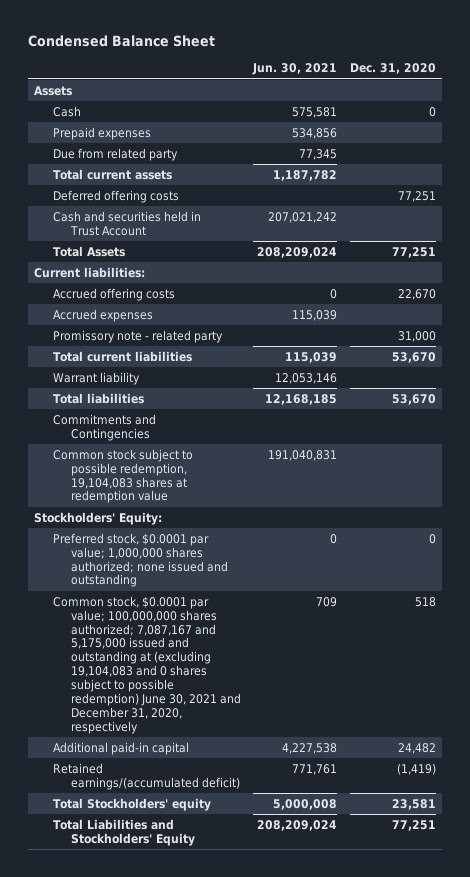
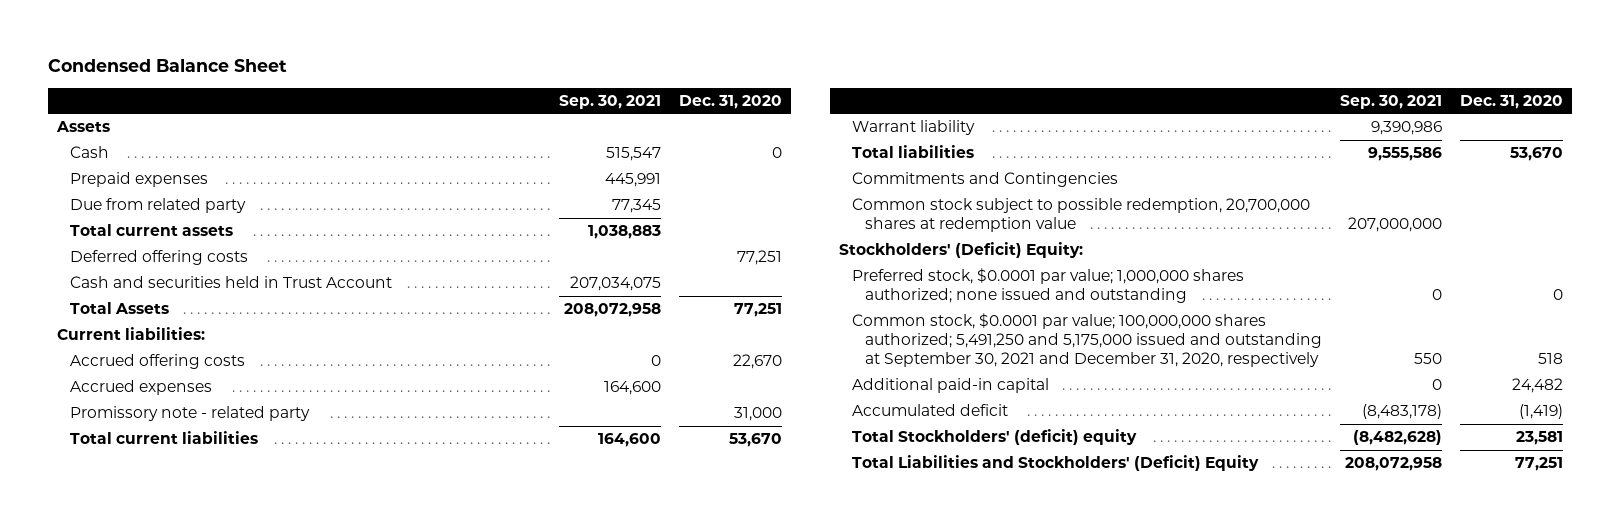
[252,63,338,76] Jun. 30, 2021 -> none
none -> [558,94,661,109] Sep. 30, 2021
[52,448,193,504] Common stock subject to possible redemption, 19,104,083 shares at redemption value -> [851,198,1310,233] Common stock subject to possible redemption, 20,700,000 shares at redemption value
[34,511,163,525] Stockholders' Equity: -> [838,242,1083,259] Stockholders' (Deficit) Equity:
[52,595,242,735] Common stock, $0.0001 par value; 100,000,000 shares authorized; 7,087,167 and 5,175,000 issued and outstanding at (excluding 19,104,083 and 0 shares subject to possible redemption) June 30, 2021 and December 31, 2020, respectively -> [851,313,1322,368] Common stock, $0.0001 par value; 100,000,000 shares authorized; 5,491,250 and 5,175,000 issued and outstanding at September 30, 2021 and December 31, 2020, respectively
[52,762,241,790] Retained earnings/(accumulated deficit) -> [851,404,1008,417] Accumulated deficit
[52,797,211,811] Total Stockholders' equity -> [851,429,1137,446] Total Stockholders' (deficit) equity
[52,818,196,846] Total Liabilities and Stockholders' Equity -> [851,455,1259,472] Total Liabilities and Stockholders' (Deficit) Equity

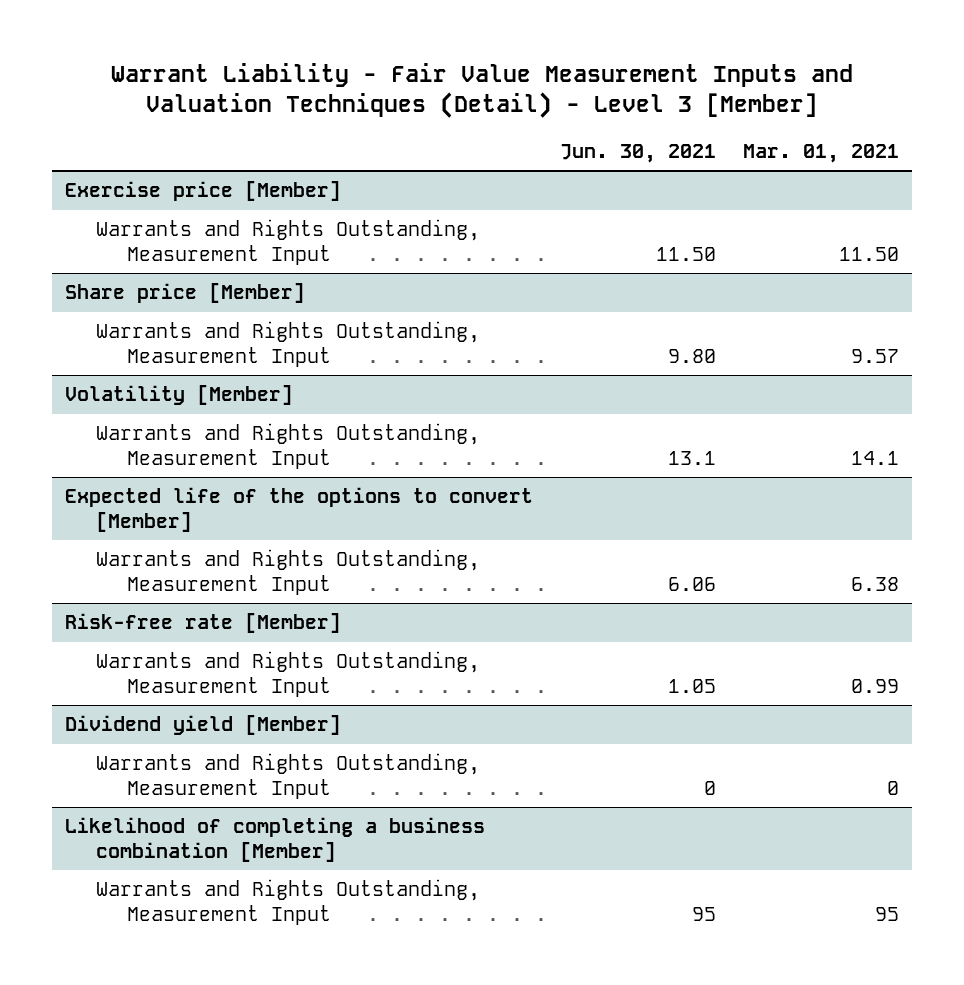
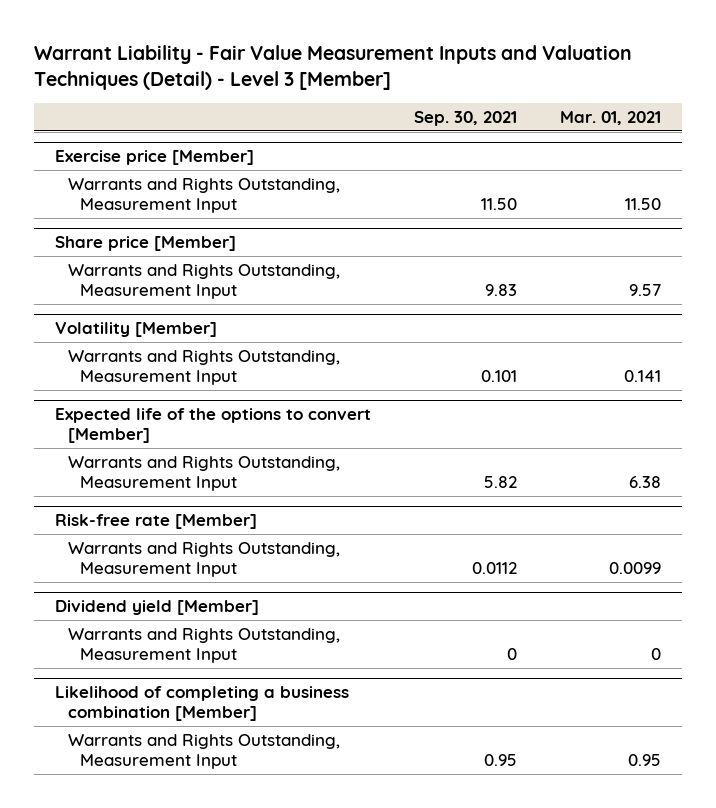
[560,143,717,163] Jun. 30, 2021 -> none
none -> [414,110,518,126] Sep. 30, 2021
[850,450,899,465] 14.1 -> [624,370,662,383] 0.141
[850,678,899,693] 0.99 -> [609,562,662,575] 0.0099
[874,906,899,921] 95 -> [628,754,662,767] 0.95

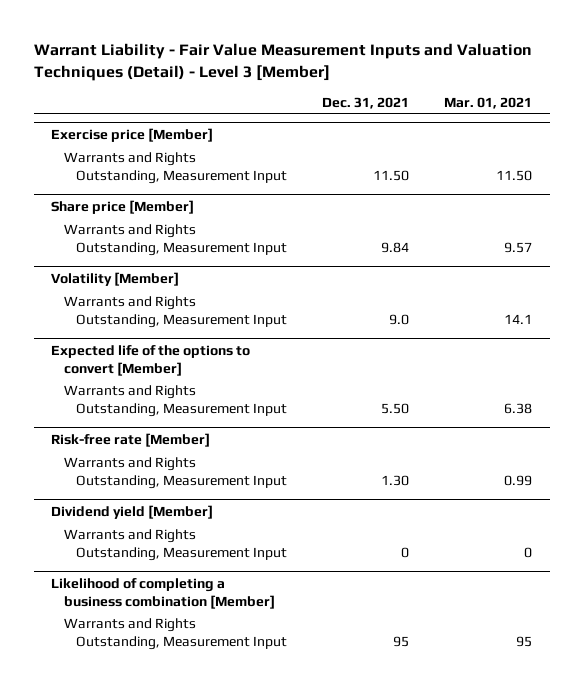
[414,110,518,126] Sep. 30, 2021 -> none
none -> [322,96,410,109] Dec. 31, 2021
[624,370,662,383] 0.141 -> [504,313,533,324] 14.1
[609,562,662,575] 0.0099 -> [504,474,533,486] 0.99
[628,754,662,767] 0.95 -> [516,635,533,647] 95

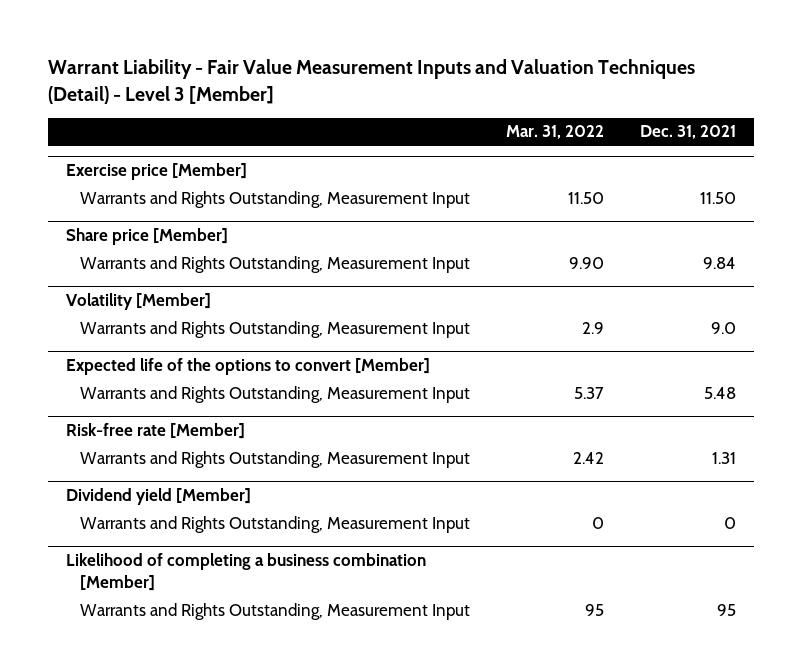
[444,96,533,109] Mar. 01, 2021 -> none
none -> [505,125,604,140] Mar. 31, 2022
[381,402,410,414] 5.50 -> [703,386,736,399] 5.48
[381,474,410,486] 1.30 -> [711,451,736,464] 1.31

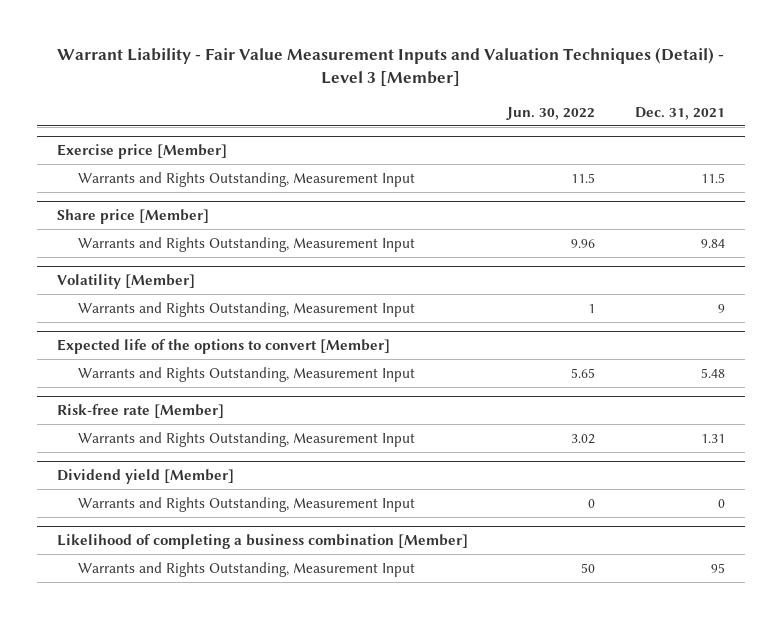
[505,125,604,140] Mar. 31, 2022 -> none
none -> [506,106,596,120] Jun. 30, 2022
[699,191,736,204] 11.50 -> [701,172,726,183] 11.5
[710,321,736,334] 9.0 -> [718,303,726,313] 9

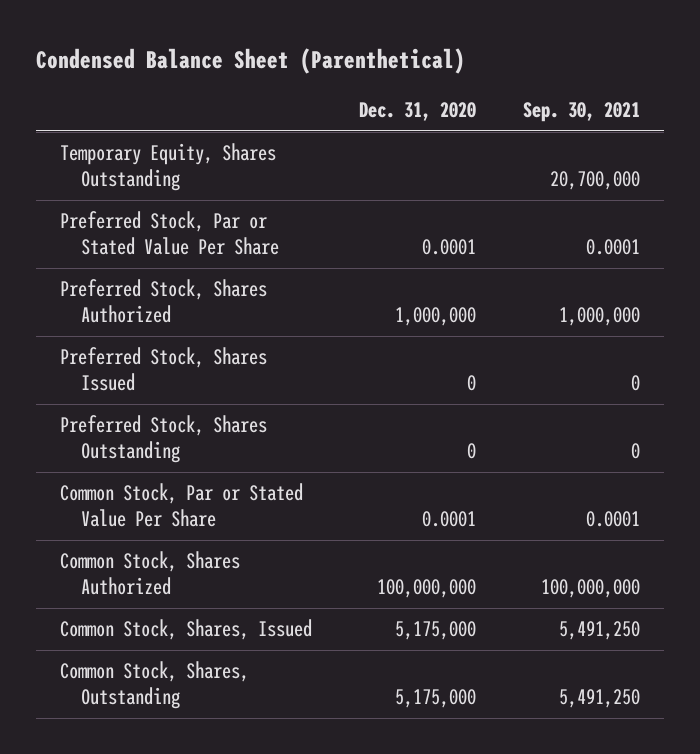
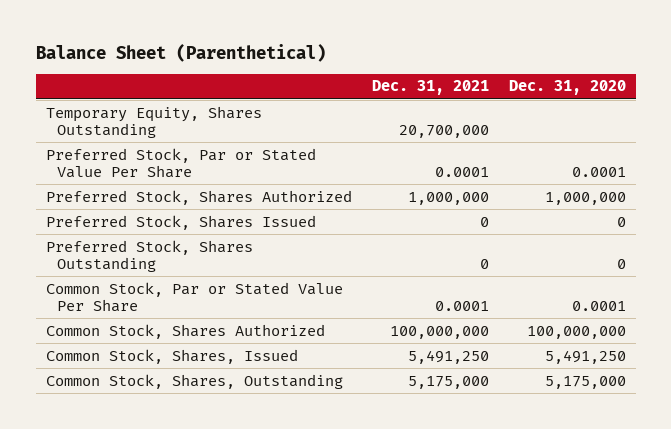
[36,48,466,75] Condensed Balance Sheet (Parenthetical) -> [35,43,326,62] Balance Sheet (Parenthetical)
[523,102,641,123] Sep. 30, 2021 -> none
none -> [371,80,489,96] Dec. 31, 2021
[394,621,476,641] 5,175,000 -> [544,349,626,364] 5,491,250

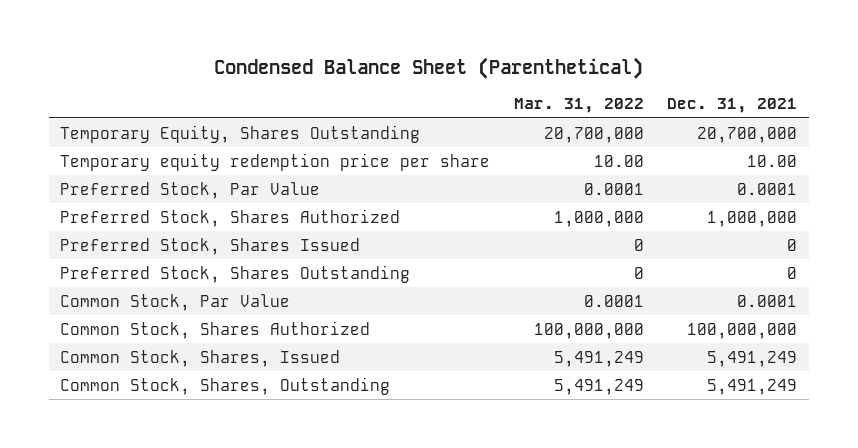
[35,43,326,62] Balance Sheet (Parenthetical) -> [213,56,643,79] Condensed Balance Sheet (Parenthetical)
[508,80,626,96] Dec. 31, 2020 -> none
none -> [513,98,644,114] Mar. 31, 2022
none -> [60,152,491,171] Temporary equity redemption price per share
[45,147,316,178] Preferred Stock, Par or Stated Value Per Share -> [60,181,321,199] Preferred Stock, Par Value
[45,281,343,312] Common Stock, Par or Stated Value Per Share -> [60,293,291,311] Common Stock, Par Value
[407,349,489,364] 5,491,250 -> [707,350,798,367] 5,491,249
[407,375,489,389] 5,175,000 -> [707,378,798,395] 5,491,249

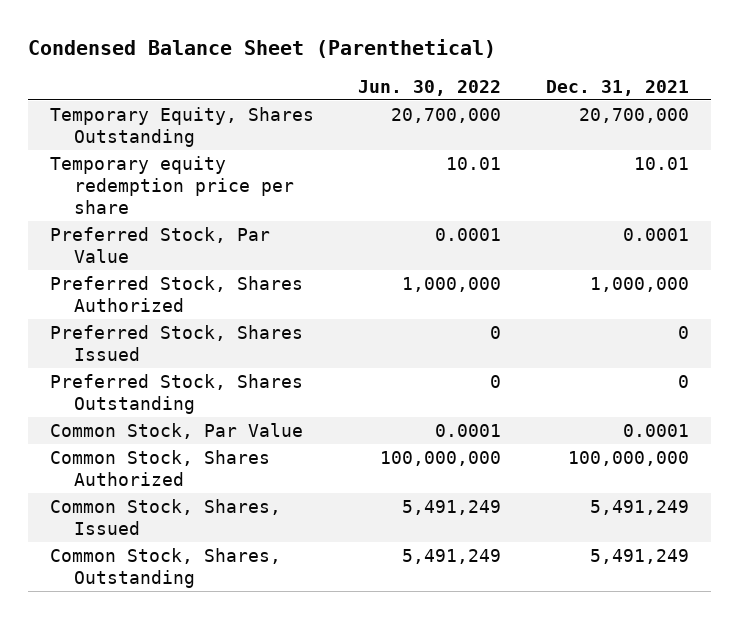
[513,98,644,114] Mar. 31, 2022 -> none
none -> [358,79,502,96] Jun. 30, 2022
[747,154,798,167] 10.00 -> [633,157,689,171] 10.01

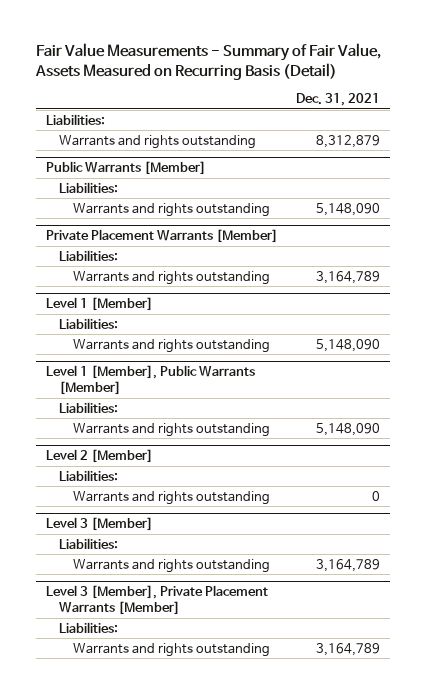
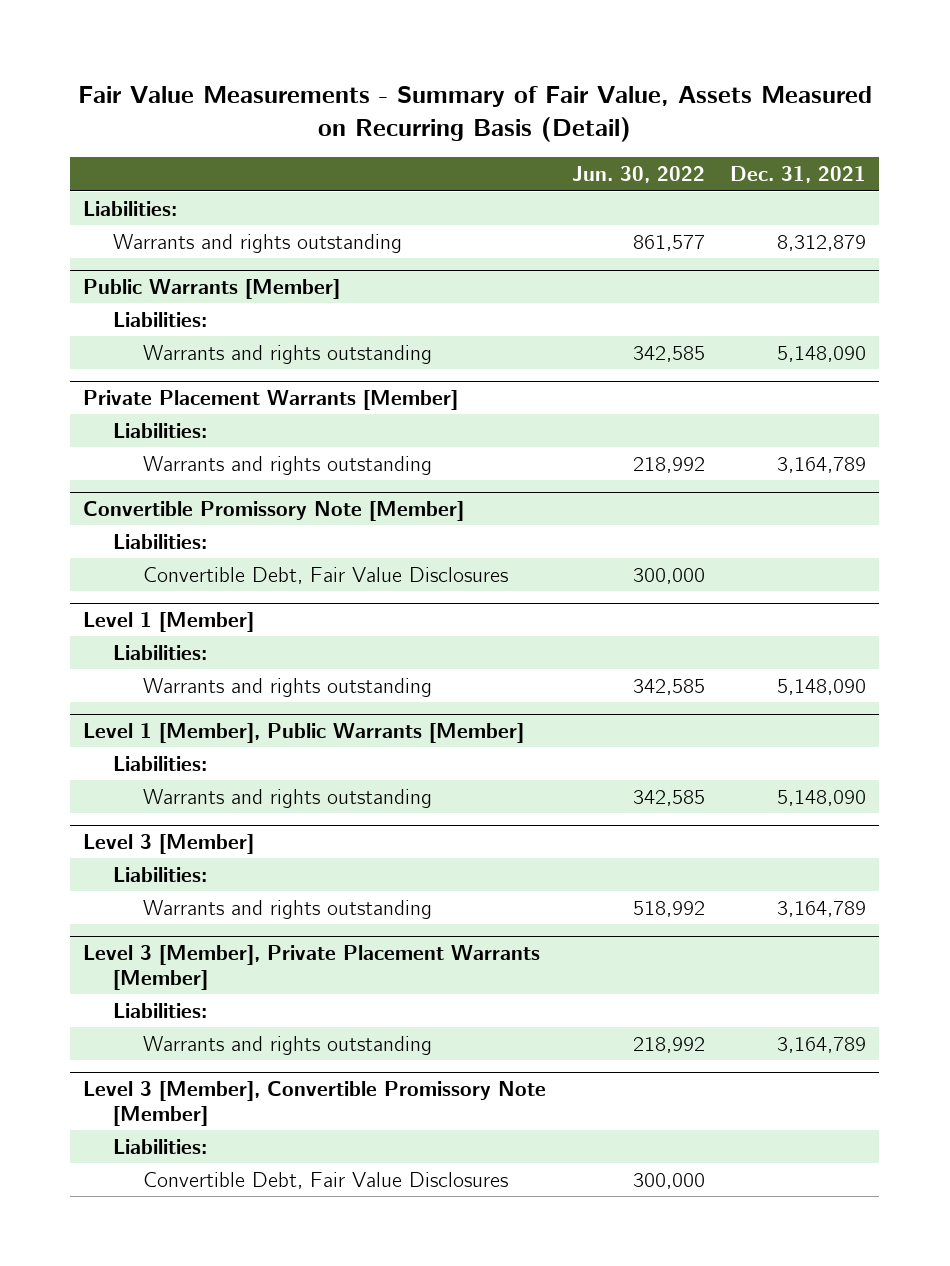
none -> [571,166,705,184] Jun. 30, 2022
none -> [83,501,465,522] Convertible Promissory Note [Member]
none -> [113,533,208,549] Liabilities:
none -> [143,566,509,584] Convertible Debt, Fair Value Disclosures
[45,449,153,464] Level 2 [Member] -> none
[59,469,119,481] Liabilities: -> none
[72,490,270,505] Warrants and rights outstanding -> none
none -> [83,1081,547,1126] Level 3 [Member], Convertible Promissory Note [Member]
none -> [113,1138,208,1154] Liabilities:
none -> [143,1171,509,1189] Convertible Debt, Fair Value Disclosures

